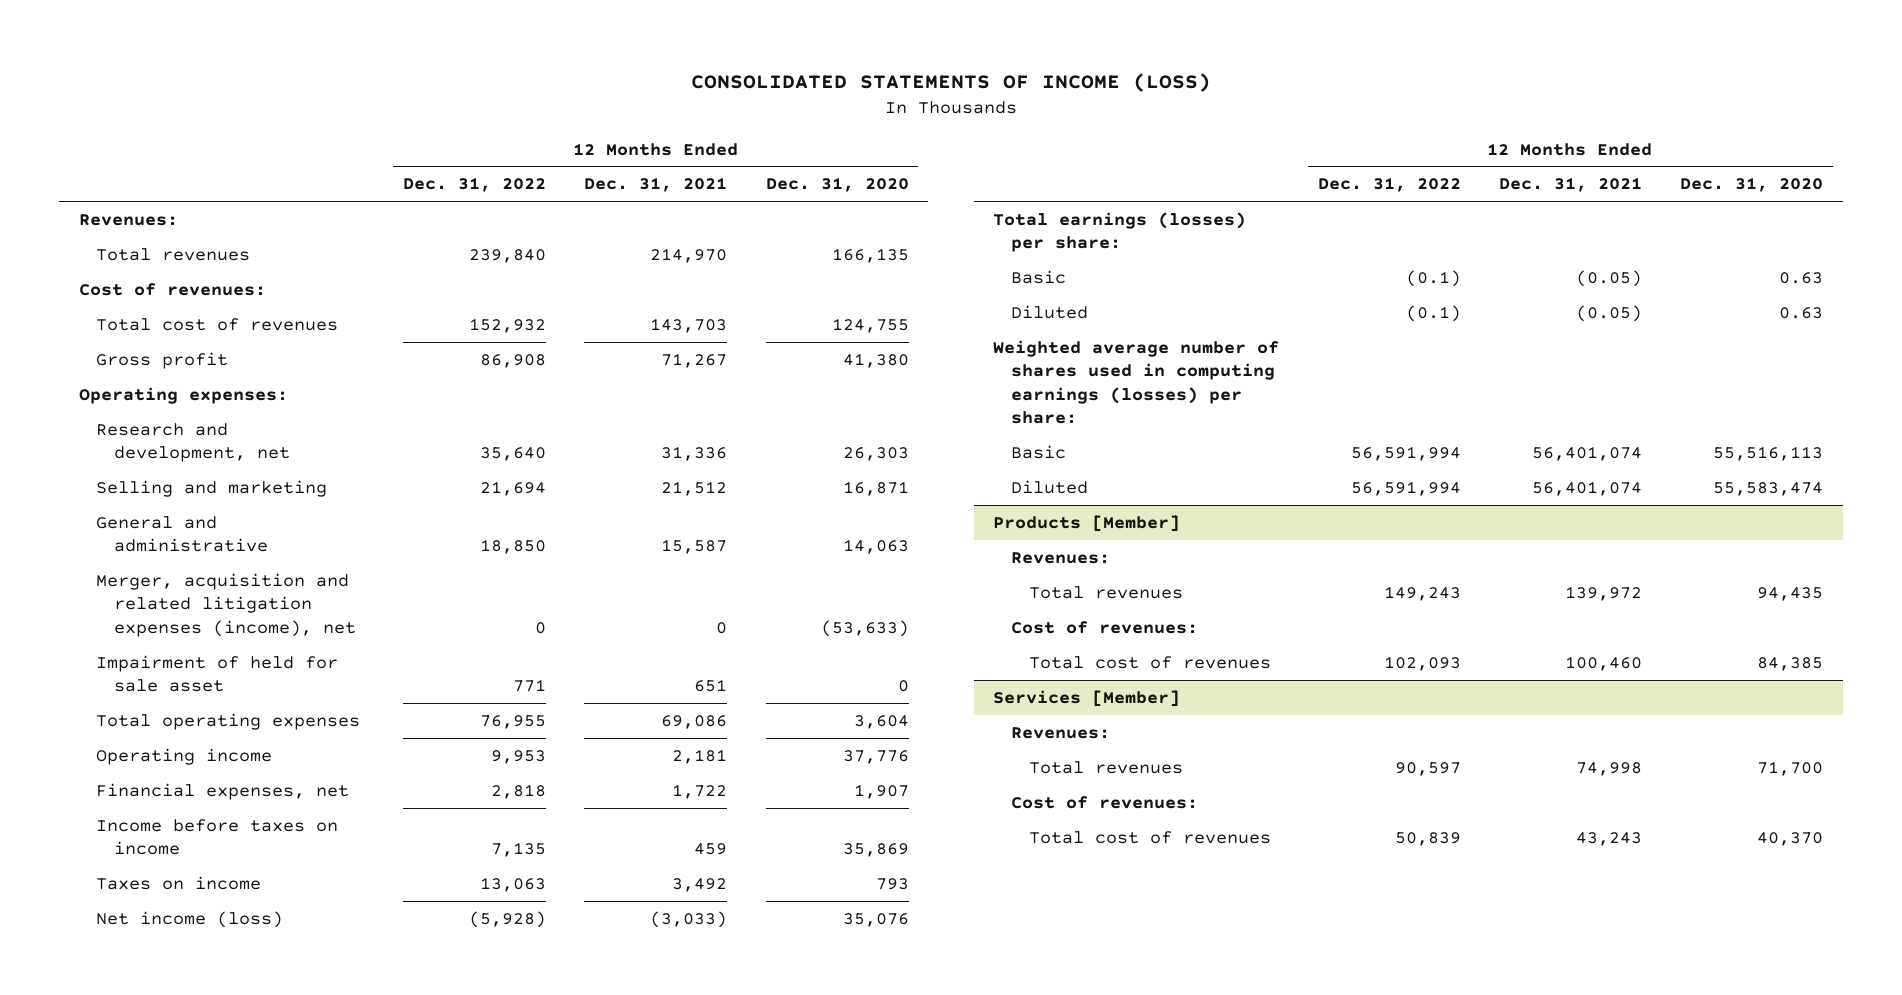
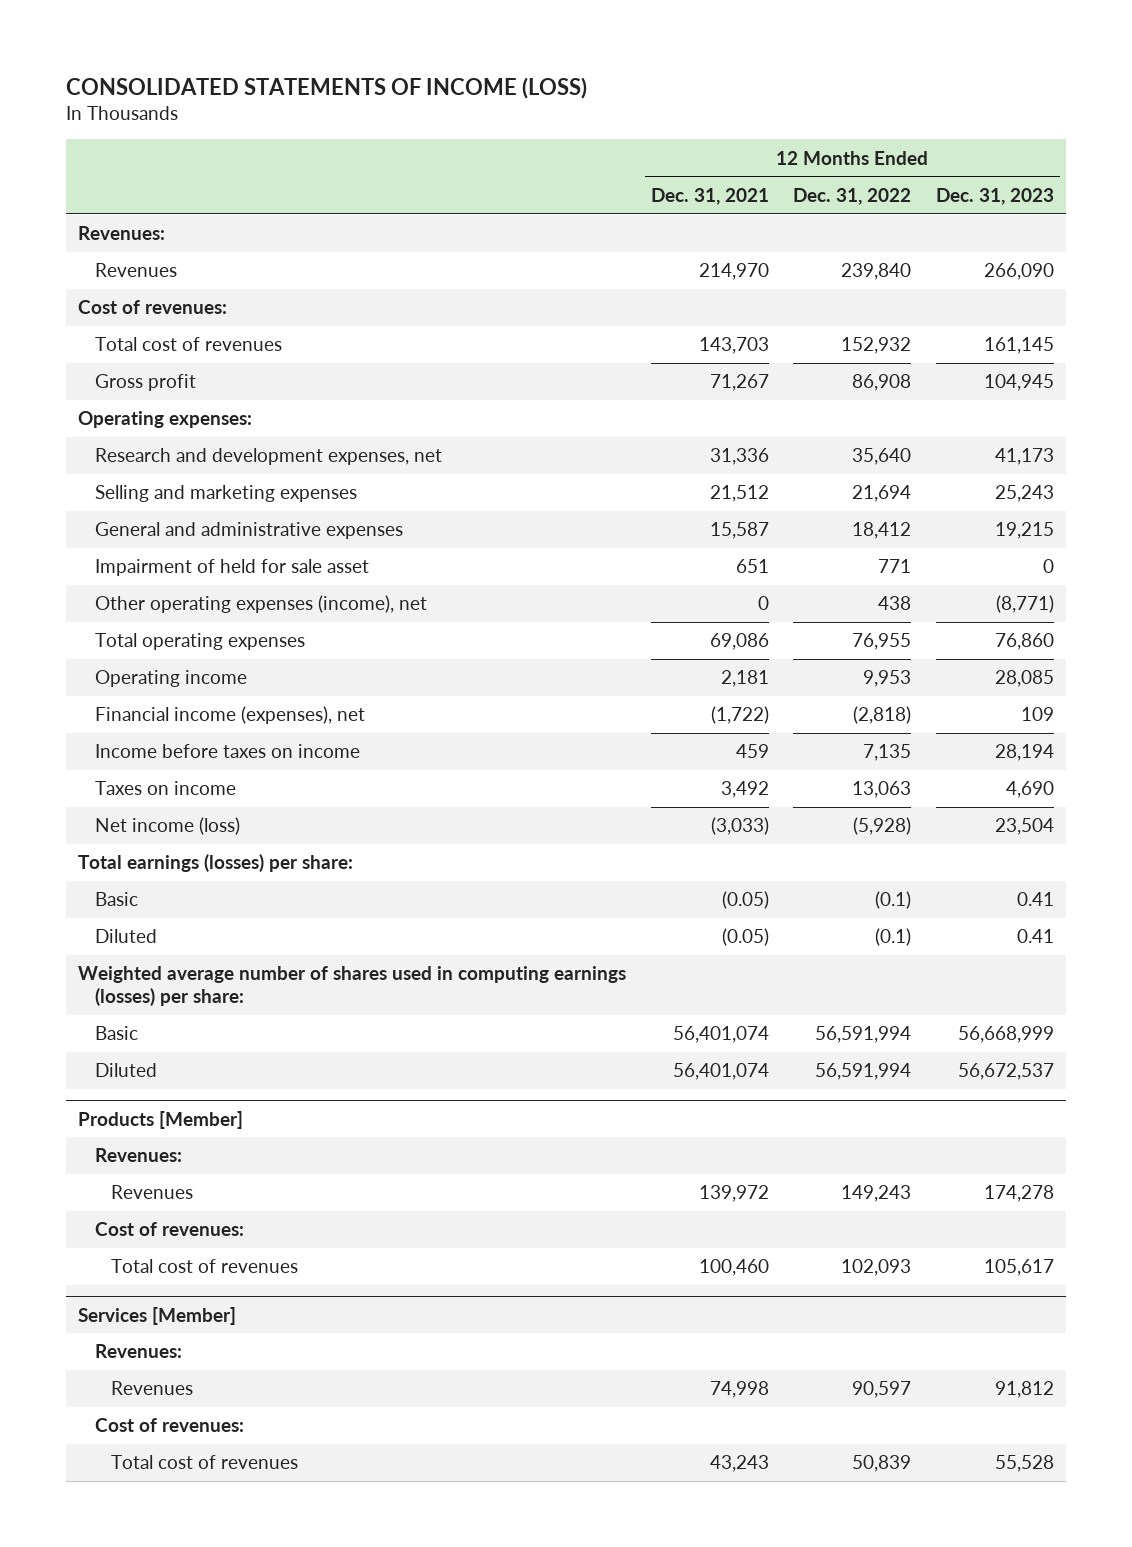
[765,177,909,193] Dec. 31, 2020 -> none
none -> [935,187,1054,205] Dec. 31, 2023
[96,247,251,261] Total revenues -> [94,263,177,278] Revenues
[96,572,356,637] Merger, acquisition and related litigation expenses (income), net -> none
[96,422,290,463] Research and development, net -> [94,448,442,466] Research and development expenses, net
[96,479,328,497] Selling and marketing -> [94,485,357,503] Selling and marketing expenses
[96,515,268,553] General and administrative -> [94,522,403,540] General and administrative expenses
[480,539,547,555] 18,850 -> [852,522,912,540] 18,412
none -> [94,595,427,614] Other operating expenses (income), net
[96,782,350,800] Financial expenses, net -> [94,706,365,725] Financial income (expenses), net
[491,783,547,799] 2,818 -> [853,706,912,725] (2,818)
[672,783,728,799] 1,722 -> [710,706,769,725] (1,722)
[1028,585,1183,599] Total revenues -> [111,1185,194,1200] Revenues
[1028,760,1183,774] Total revenues -> [111,1381,194,1396] Revenues

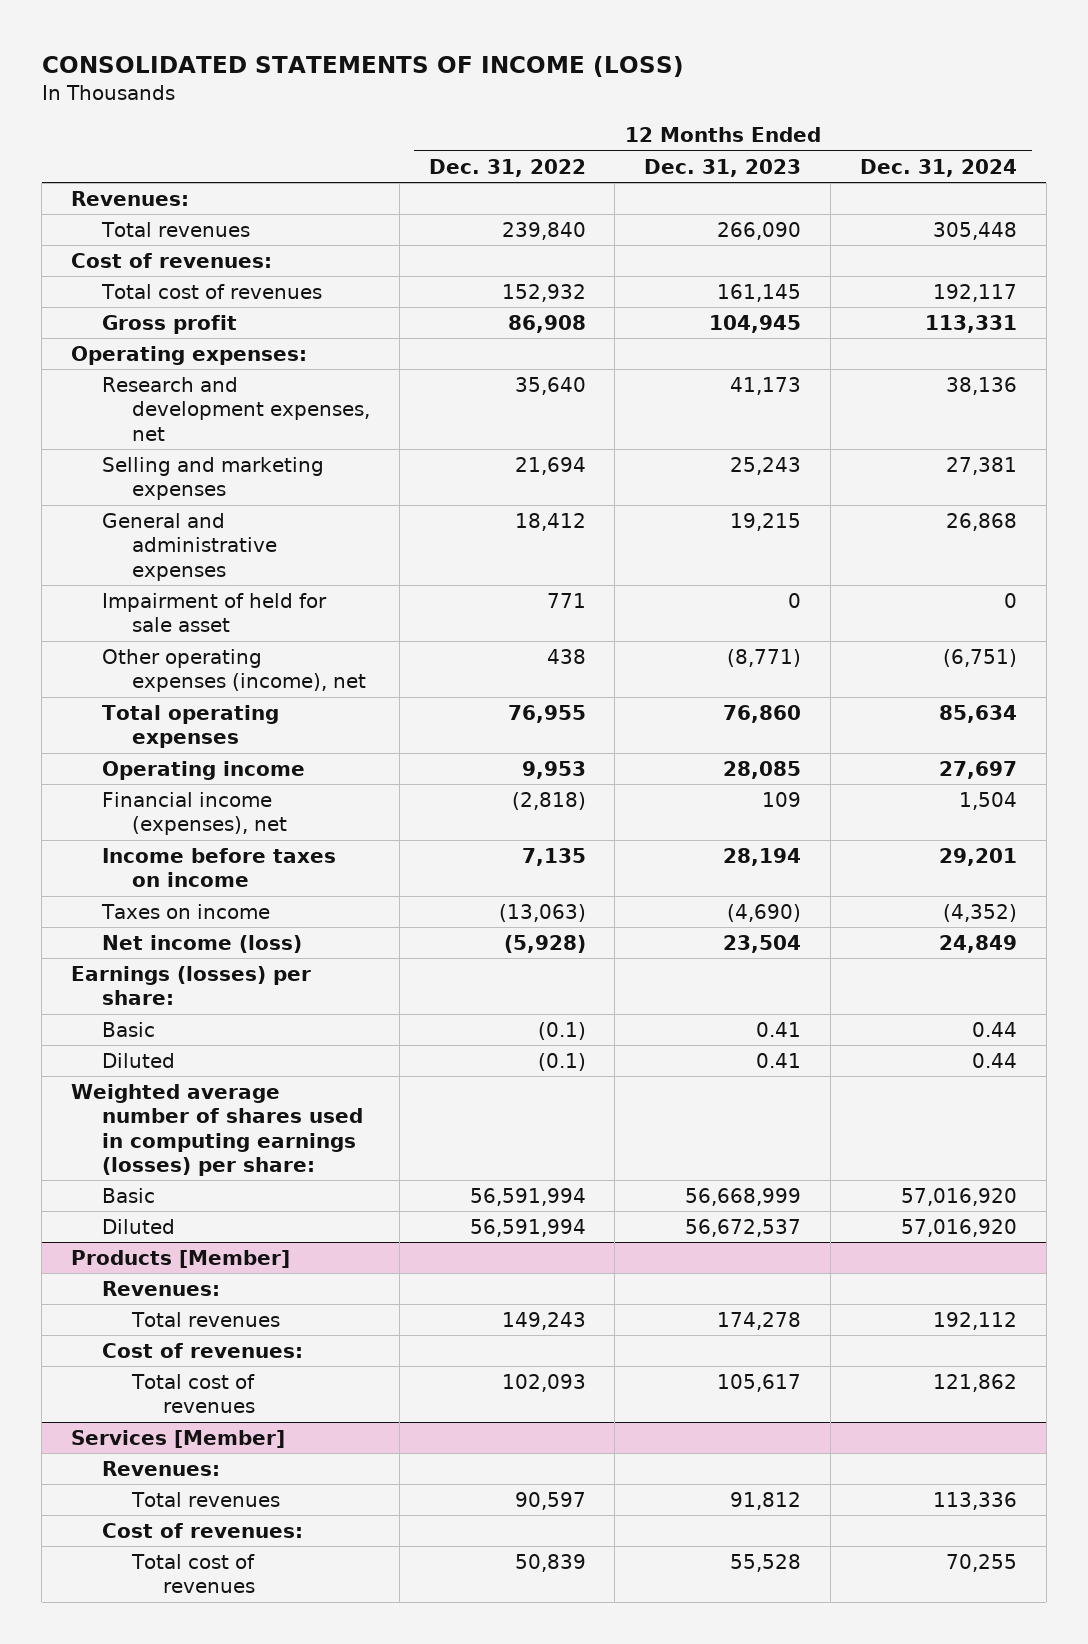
[650,187,769,205] Dec. 31, 2021 -> none
none -> [859,158,1017,177] Dec. 31, 2024
[94,263,177,278] Revenues -> [100,221,250,237] Total revenues
[852,781,912,799] 13,063 -> [498,903,586,922] (13,063)
[1005,781,1054,799] 4,690 -> [727,903,802,922] (4,690)
[78,854,354,873] Total earnings (losses) per share: -> [71,965,312,1006] Earnings (losses) per share:
[111,1185,194,1200] Revenues -> [131,1311,281,1327] Total revenues
[111,1381,194,1396] Revenues -> [131,1491,281,1507] Total revenues

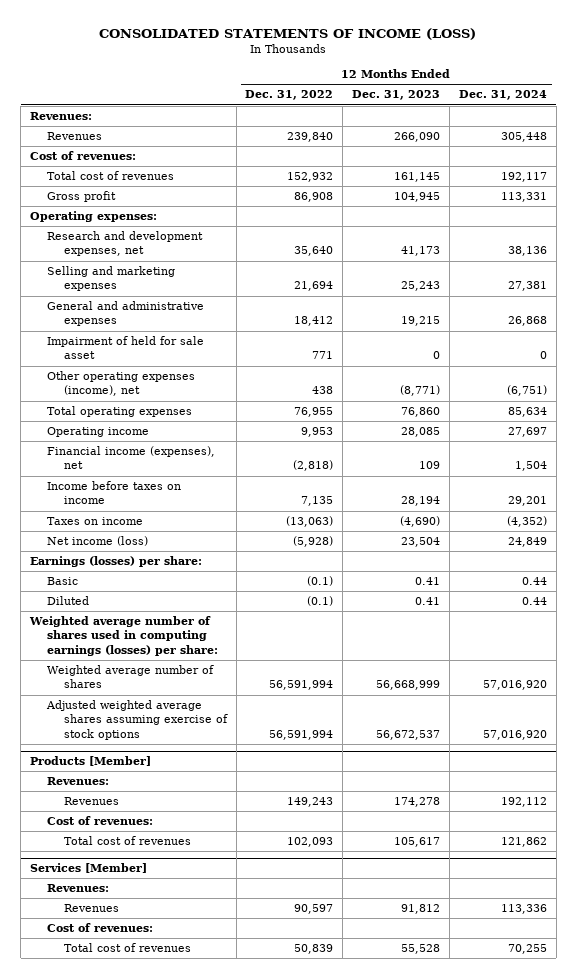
[100,221,250,237] Total revenues -> [46,132,102,141] Revenues
[101,1187,155,1203] Basic -> [46,665,214,689] Weighted average number of shares
[101,1218,175,1234] Diluted -> [45,700,228,740] Adjusted weighted average shares assuming exercise of stock options
[131,1311,281,1327] Total revenues -> [63,797,119,806] Revenues
[131,1491,281,1507] Total revenues -> [63,904,119,913] Revenues

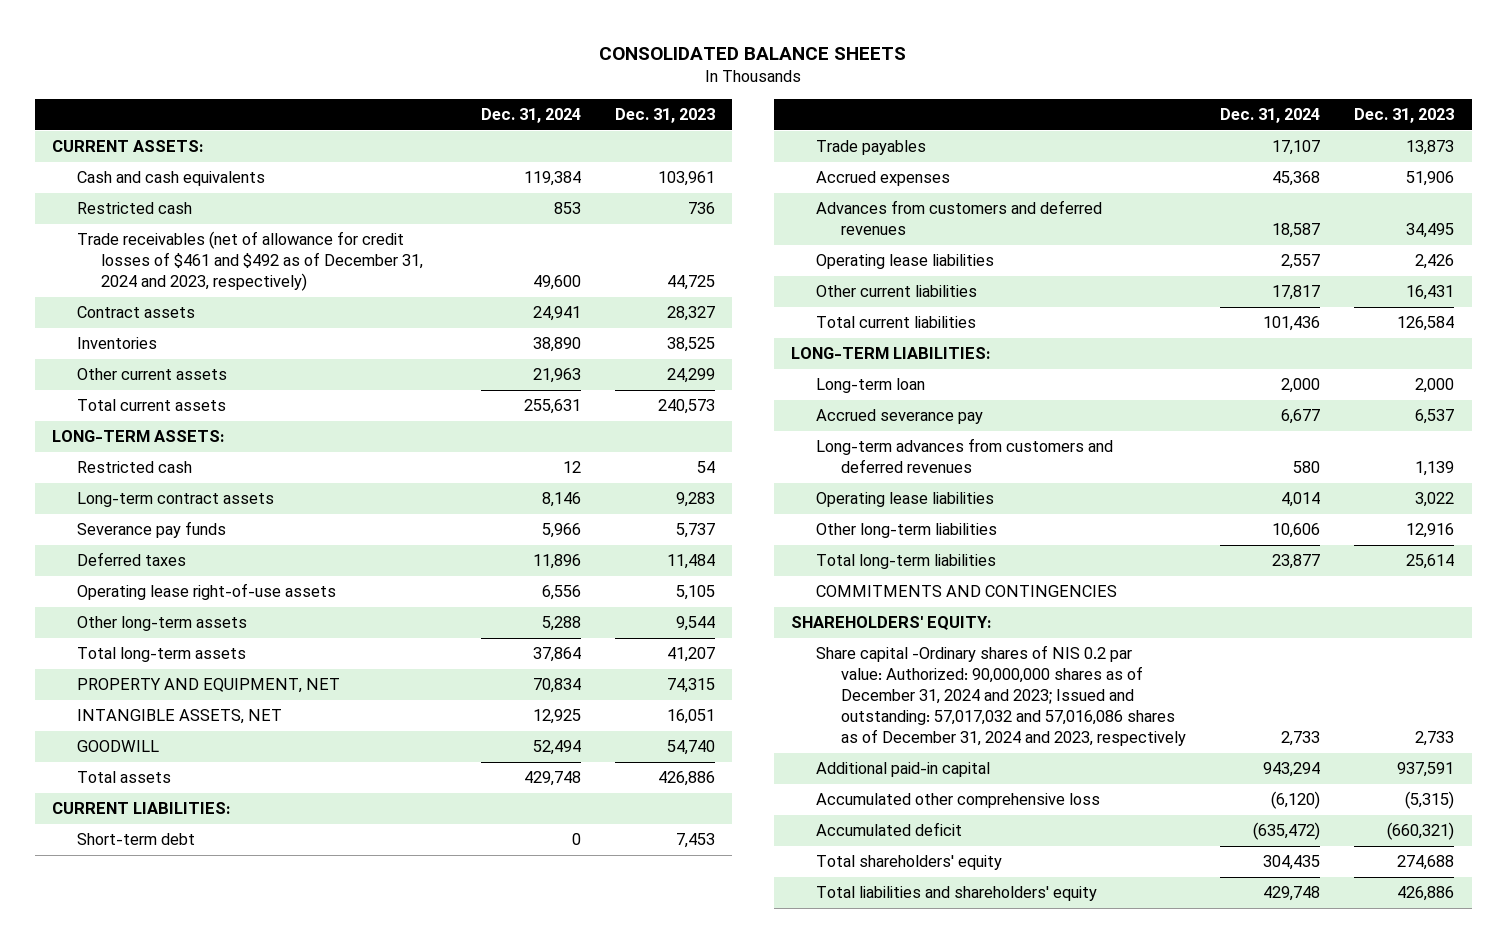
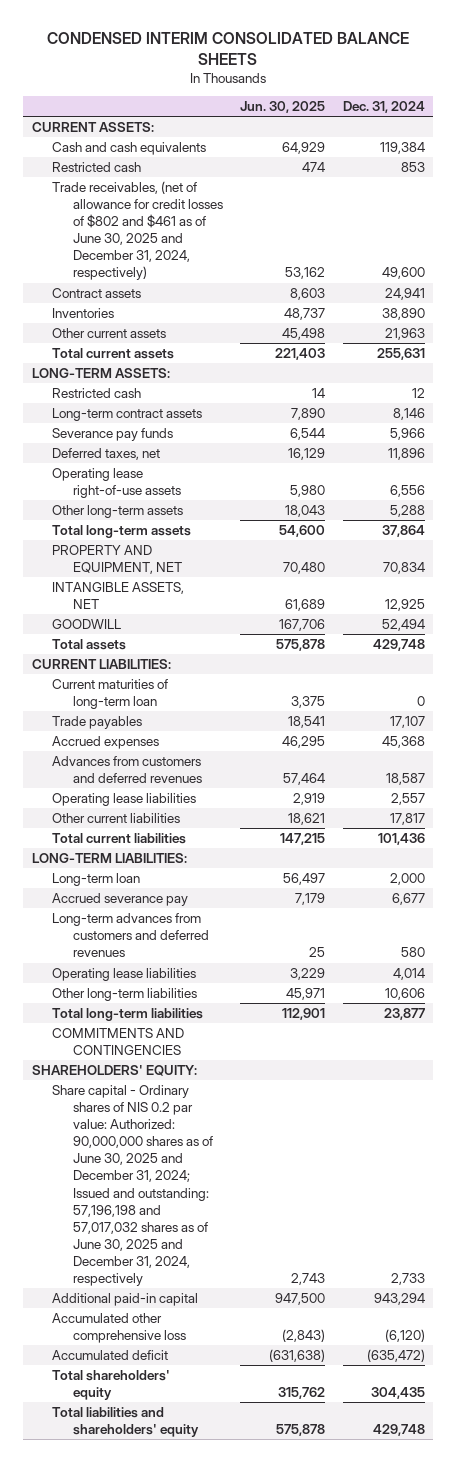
[599,47,907,61] CONSOLIDATED BALANCE SHEETS -> [47,31,410,65] CONDENSED INTERIM CONSOLIDATED BALANCE SHEETS
[615,108,716,124] Dec. 31, 2023 -> none
none -> [240,100,326,113] Jun. 30, 2025
[76,231,424,292] Trade receivables (net of allowance for credit losses of $461 and $492 as of December 31, 2024 and 2023, respectively) -> [52,181,224,281] Trade receivables, (net of allowance for credit losses of $802 and $461 as of June 30, 2025 and December 31, 2024, respectively)
[76,552,186,567] Deferred taxes -> [52,448,161,461] Deferred taxes, net
[76,833,195,846] Short-term debt -> none
none -> [52,679,169,710] Current maturities of long-term loan
[815,645,1186,747] Share capital -Ordinary shares of NIS 0.2 par value: Authorized: 90,000,000 shares as of December 31, 2024 and 2023; Issued and outstanding: 57,017,032 and 57,016,086 shares as of December 31, 2024 and 2023, respectively -> [52,1085,214,1286] Share capital - Ordinary shares of NIS 0.2 par value: Authorized: 90,000,000 shares as of June 30, 2025 and December 31, 2024; Issued and outstanding: 57,196,198 and 57,017,032 shares as of June 30, 2025 and December 31, 2024, respectively

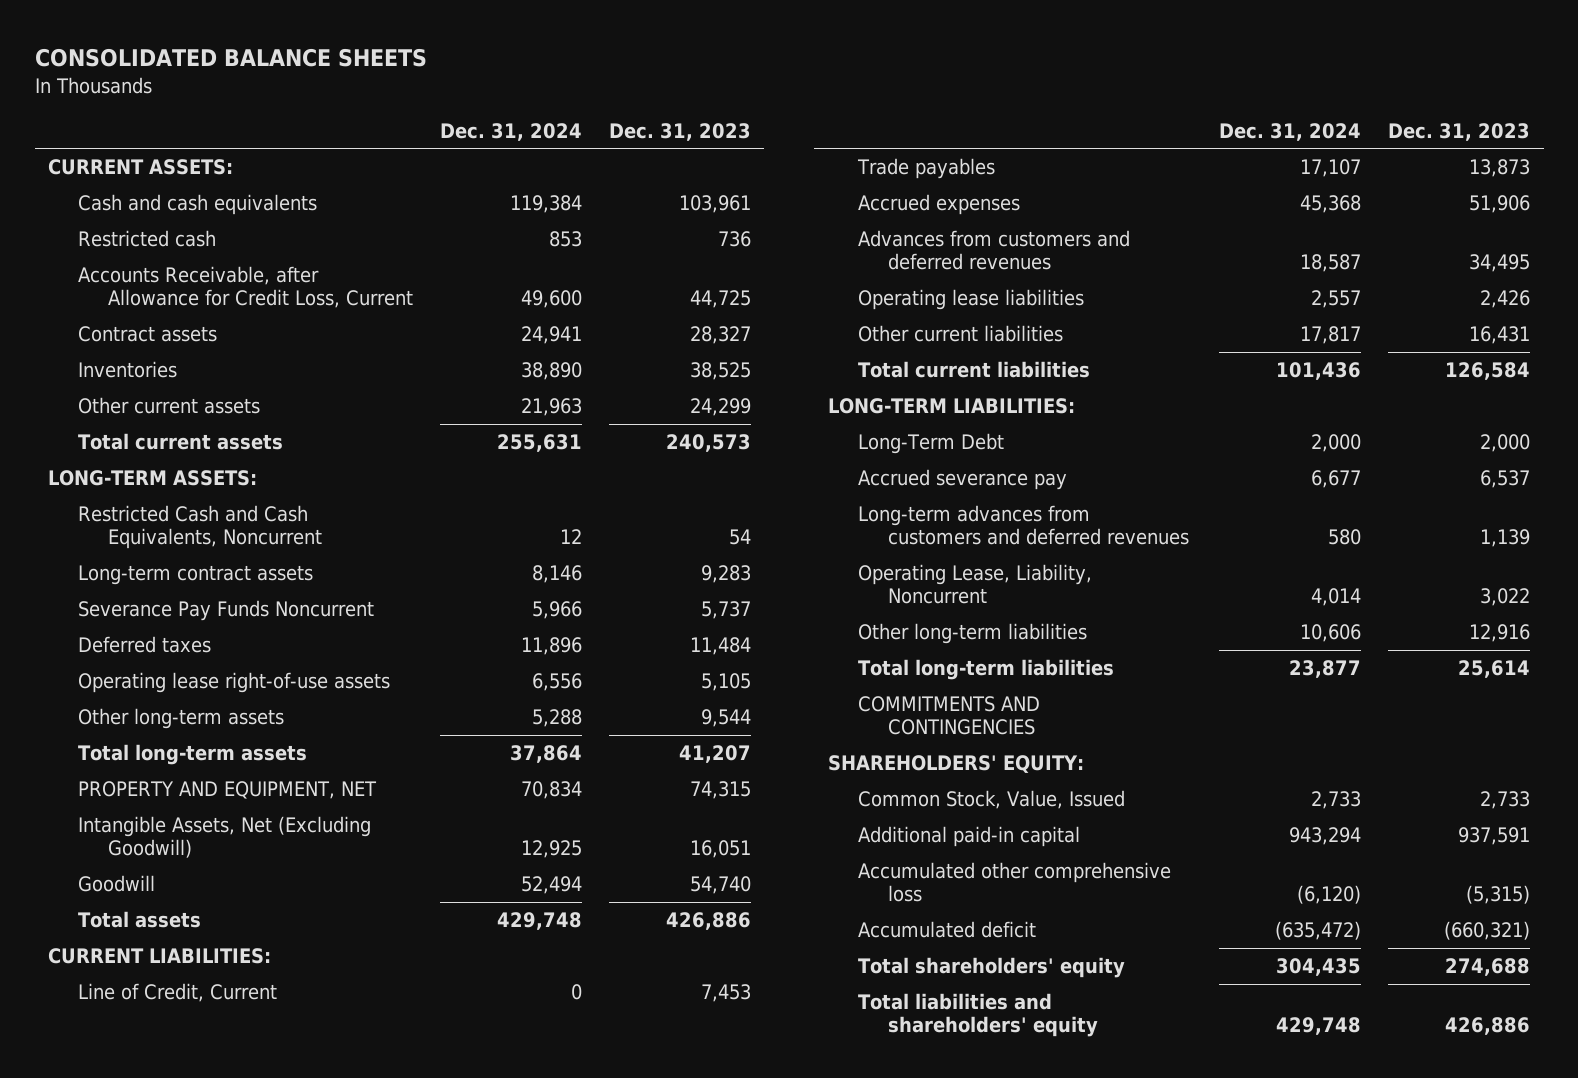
[47,31,410,65] CONDENSED INTERIM CONSOLIDATED BALANCE SHEETS -> [34,47,427,67] CONSOLIDATED BALANCE SHEETS
[240,100,326,113] Jun. 30, 2025 -> none
none -> [608,122,751,141] Dec. 31, 2023
[52,181,224,281] Trade receivables, (net of allowance for credit losses of $802 and $461 as of June 30, 2025 and December 31, 2024, respectively) -> [78,266,414,309] Accounts Receivable, after Allowance for Credit Loss, Current
[52,388,142,399] Restricted cash -> [78,505,323,550] Restricted Cash and Cash Equivalents, Noncurrent
[52,428,174,442] Severance pay funds -> [78,600,375,622] Severance Pay Funds Noncurrent
[52,448,161,461] Deferred taxes, net -> [78,636,212,654] Deferred taxes
[52,582,185,610] INTANGIBLE ASSETS, NET -> [78,816,372,859] Intangible Assets, Net (Excluding Goodwill)
[52,619,122,630] GOODWILL -> [78,875,156,893] Goodwill
[52,679,169,710] Current maturities of long-term loan -> none
none -> [78,983,278,1003] Line of Credit, Current
[52,873,141,887] Long-term loan -> [857,433,1004,455] Long-Term Debt
[52,968,197,982] Operating lease liabilities -> [857,564,1092,605] Operating Lease, Liability, Noncurrent
[52,1085,214,1286] Share capital - Ordinary shares of NIS 0.2 par value: Authorized: 90,000,000 shares as of June 30, 2025 and December 31, 2024; Issued and outstanding: 57,196,198 and 57,017,032 shares as of June 30, 2025 and December 31, 2024, respectively -> [857,790,1125,810] Common Stock, Value, Issued

